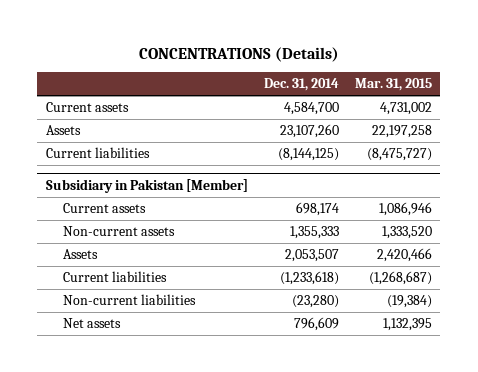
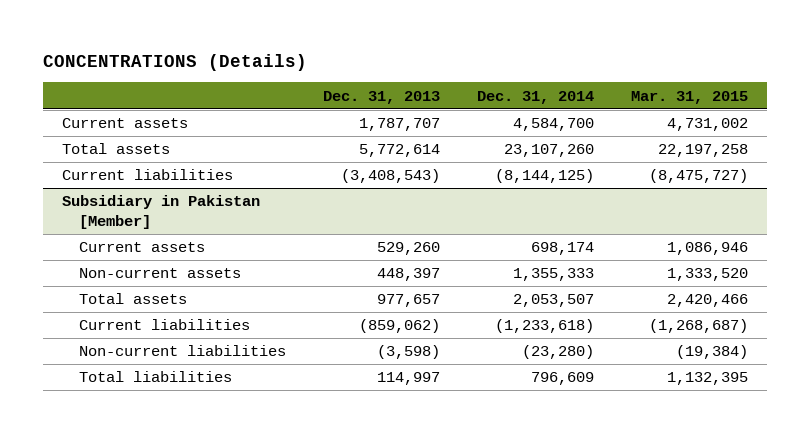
none -> [323,90,441,104] Dec. 31, 2013
[45,125,81,136] Assets -> [61,143,170,155] Total assets
[63,249,99,260] Assets -> [78,293,187,305] Total assets
[63,318,122,329] Net assets -> [78,371,232,383] Total liabilities

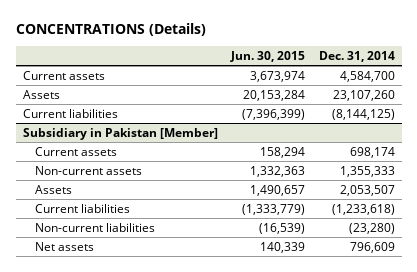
[323,90,441,104] Dec. 31, 2013 -> none
[631,90,749,104] Mar. 31, 2015 -> none
none -> [230,50,306,62] Jun. 30, 2015
[61,143,170,155] Total assets -> [22,89,60,99] Assets
[78,293,187,305] Total assets -> [34,184,72,194] Assets
[78,371,232,383] Total liabilities -> [34,241,94,251] Net assets

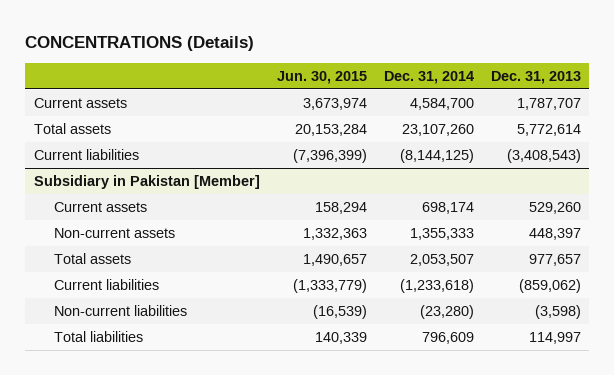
none -> [490,70,581,84] Dec. 31, 2013
[22,89,60,99] Assets -> [33,123,111,135] Total assets
[34,184,72,194] Assets -> [54,253,132,265] Total assets
[34,241,94,251] Net assets -> [54,331,144,343] Total liabilities

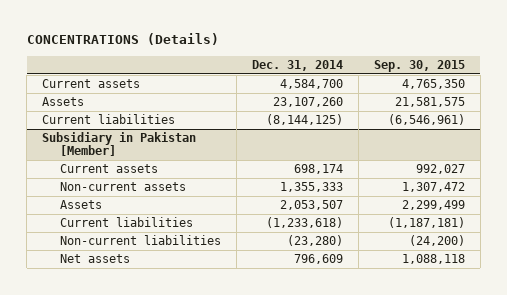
[276,70,367,84] Jun. 30, 2015 -> none
[490,70,581,84] Dec. 31, 2013 -> none
none -> [373,59,465,72] Sep. 30, 2015
[33,123,111,135] Total assets -> [42,97,85,107] Assets
[54,253,132,265] Total assets -> [59,200,102,210] Assets
[54,331,144,343] Total liabilities -> [59,254,130,264] Net assets

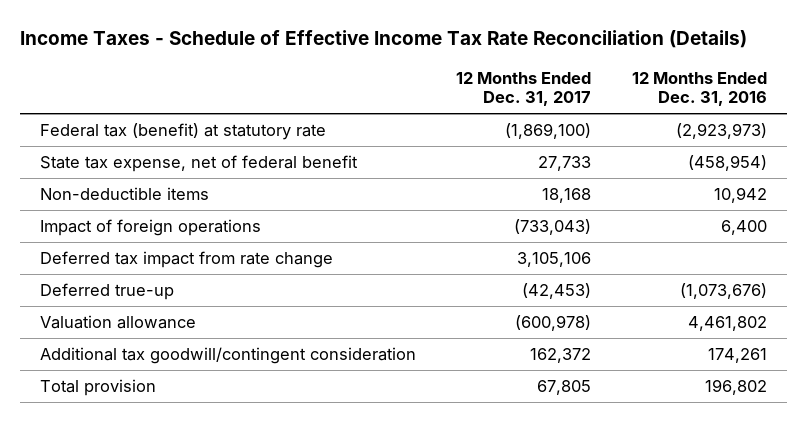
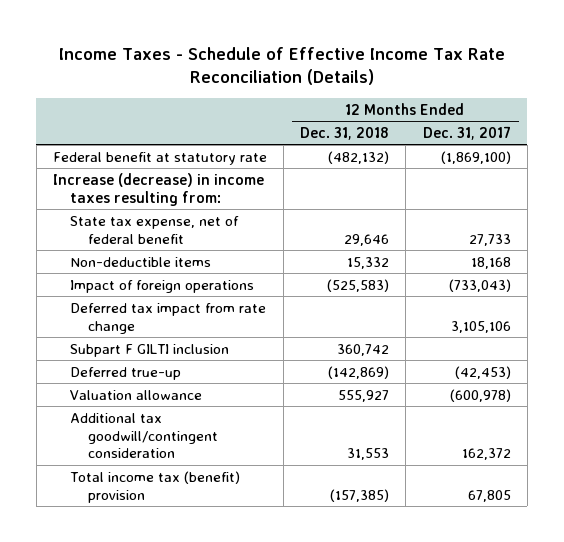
[631,71,767,107] 12 Months Ended Dec. 31, 2016 -> none
none -> [300,126,390,140] Dec. 31, 2018
[39,123,326,141] Federal tax (benefit) at statutory rate -> [52,151,267,165] Federal benefit at statutory rate
none -> [52,172,264,206] Increase (decrease) in income taxes resulting from:
none -> [70,343,230,357] Subpart F GILTI inclusion
[39,379,156,397] Total provision -> [70,470,241,503] Total income tax (benefit) provision

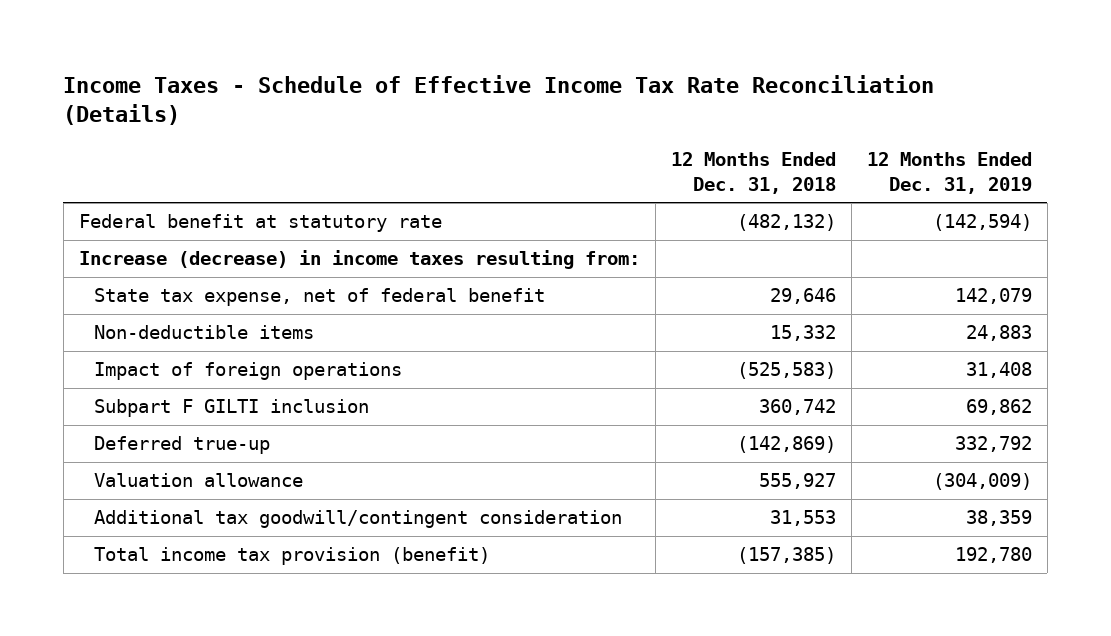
[422,125,511,140] Dec. 31, 2017 -> none
none -> [866,152,1032,194] 12 Months Ended Dec. 31, 2019
[70,302,267,334] Deferred tax impact from rate change -> none
[70,470,241,503] Total income tax (benefit) provision -> [94,547,491,566] Total income tax provision (benefit)

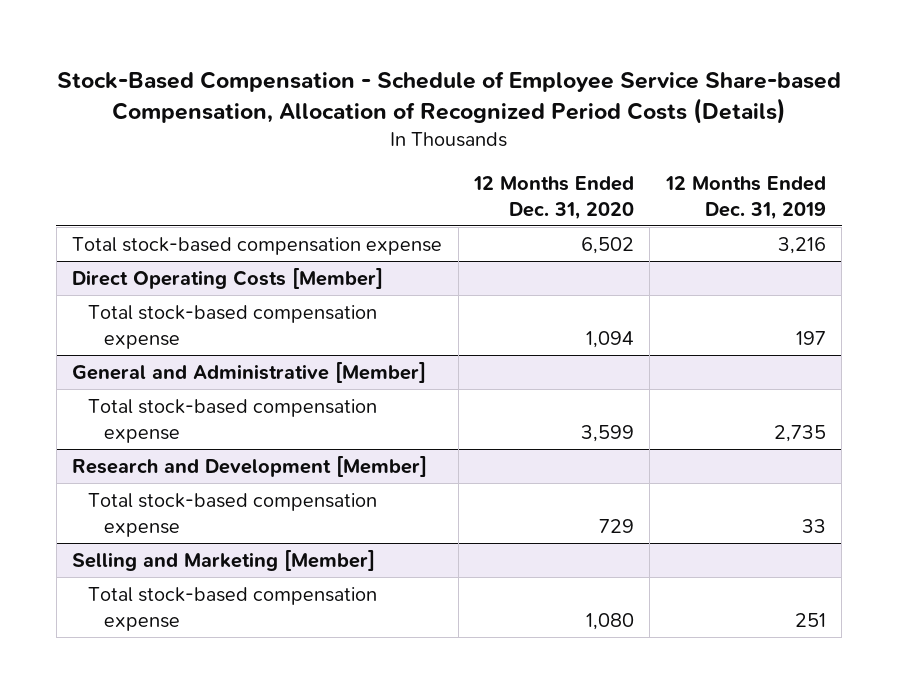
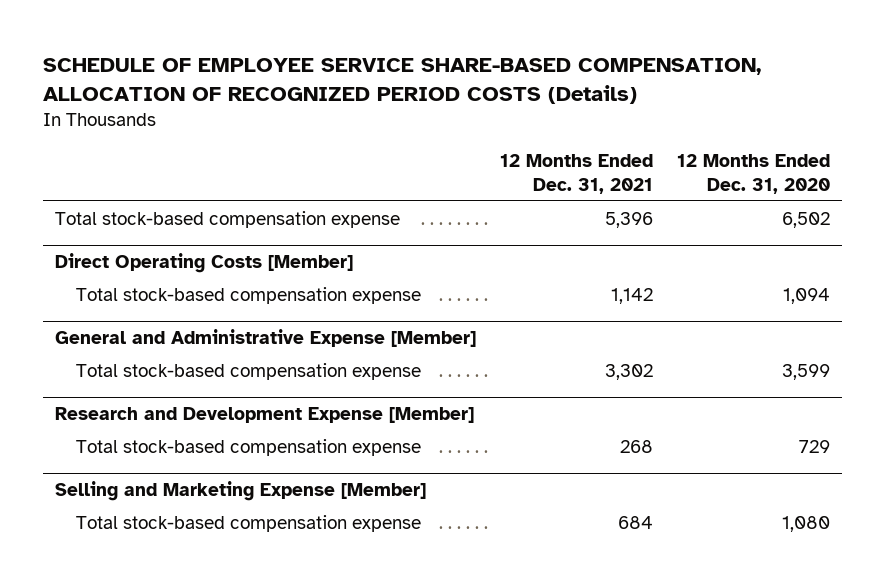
[56,70,841,124] Stock-Based Compensation - Schedule of Employee Service Share-based Compensation, Allocation of Recognized Period Costs (Details) -> [43,58,762,105] SCHEDULE OF EMPLOYEE SERVICE SHARE-BASED COMPENSATION, ALLOCATION OF RECOGNIZED PERIOD COSTS (Details)
[664,175,826,221] 12 Months Ended Dec. 31, 2019 -> none
none -> [499,154,653,194] 12 Months Ended Dec. 31, 2021
[72,361,427,383] General and Administrative [Member] -> [55,329,477,348] General and Administrative Expense [Member]
[72,455,428,477] Research and Development [Member] -> [55,407,475,424] Research and Development Expense [Member]
[72,549,376,571] Selling and Marketing [Member] -> [55,481,427,502] Selling and Marketing Expense [Member]

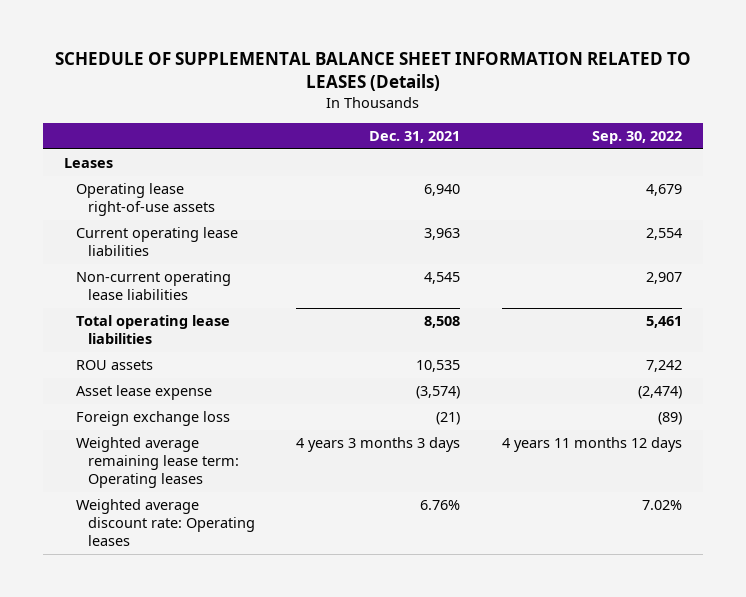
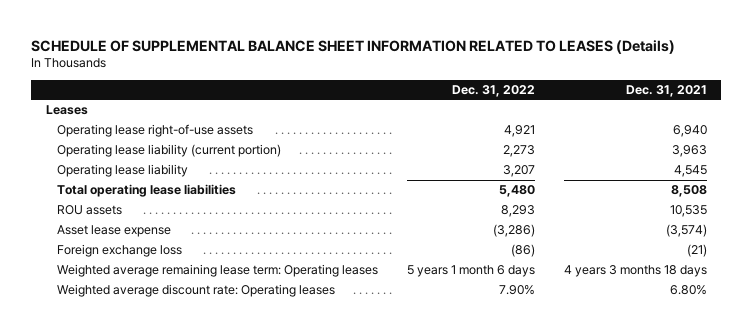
[592,130,683,144] Sep. 30, 2022 -> none
none -> [451,85,535,98] Dec. 31, 2022
[75,227,238,257] Current operating lease liabilities -> [57,144,282,158] Operating lease liability (current portion)
[75,271,231,301] Non-current operating lease liabilities -> [57,164,189,178] Operating lease liability
[296,437,461,453] 4 years 3 months 3 days -> [563,265,707,278] 4 years 3 months 18 days
[420,500,461,511] 6.76% -> [669,285,707,296] 6.80%

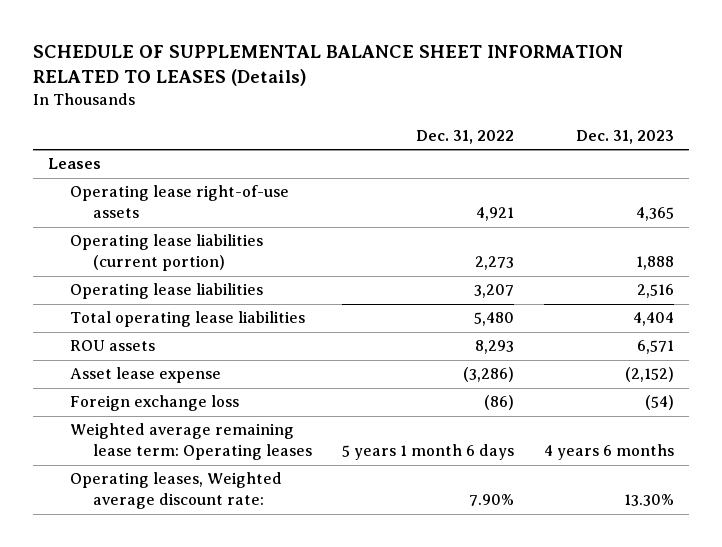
[625,85,707,98] Dec. 31, 2021 -> none
none -> [576,129,675,144] Dec. 31, 2023
[57,144,282,158] Operating lease liability (current portion) -> [70,234,264,272] Operating lease liabilities (current portion)
[57,164,189,178] Operating lease liability -> [70,283,264,300] Operating lease liabilities
[57,284,336,298] Weighted average discount rate: Operating leases -> [70,472,283,510] Operating leases, Weighted average discount rate:

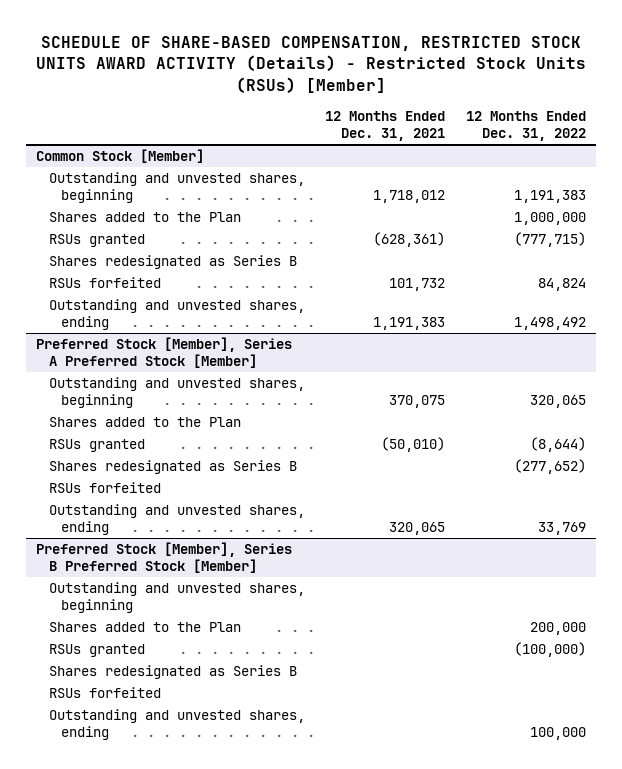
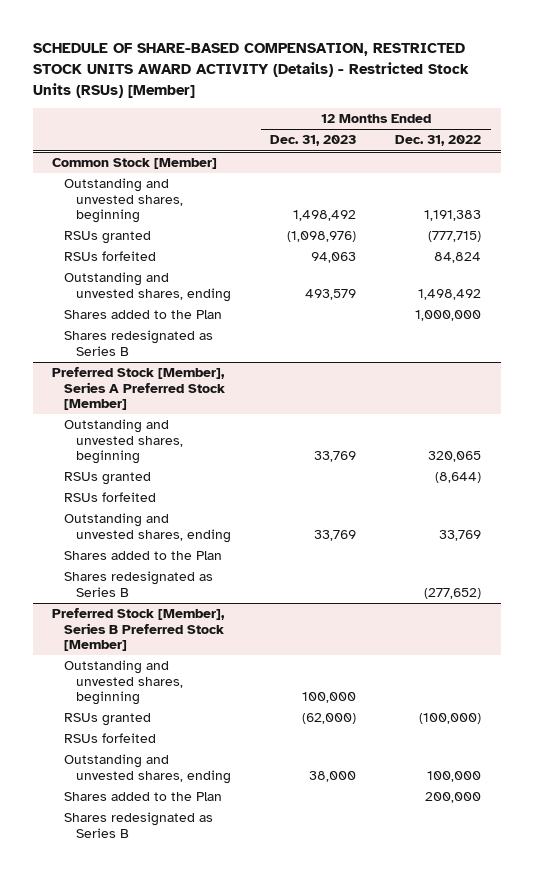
[325,111,446,142] 12 Months Ended Dec. 31, 2021 -> none
none -> [270,135,357,147] Dec. 31, 2023
[48,212,241,223] Shares added to the Plan -> [64,310,223,320] Shares added to the Plan
[48,255,297,270] Shares redesignated as Series B -> [64,330,214,356] Shares redesignated as Series B
[48,417,241,428] Shares added to the Plan -> [64,551,223,561] Shares added to the Plan
[48,460,297,475] Shares redesignated as Series B -> [64,571,214,597] Shares redesignated as Series B
[48,622,241,633] Shares added to the Plan -> [64,792,223,802] Shares added to the Plan
[48,665,297,680] Shares redesignated as Series B -> [64,812,214,838] Shares redesignated as Series B

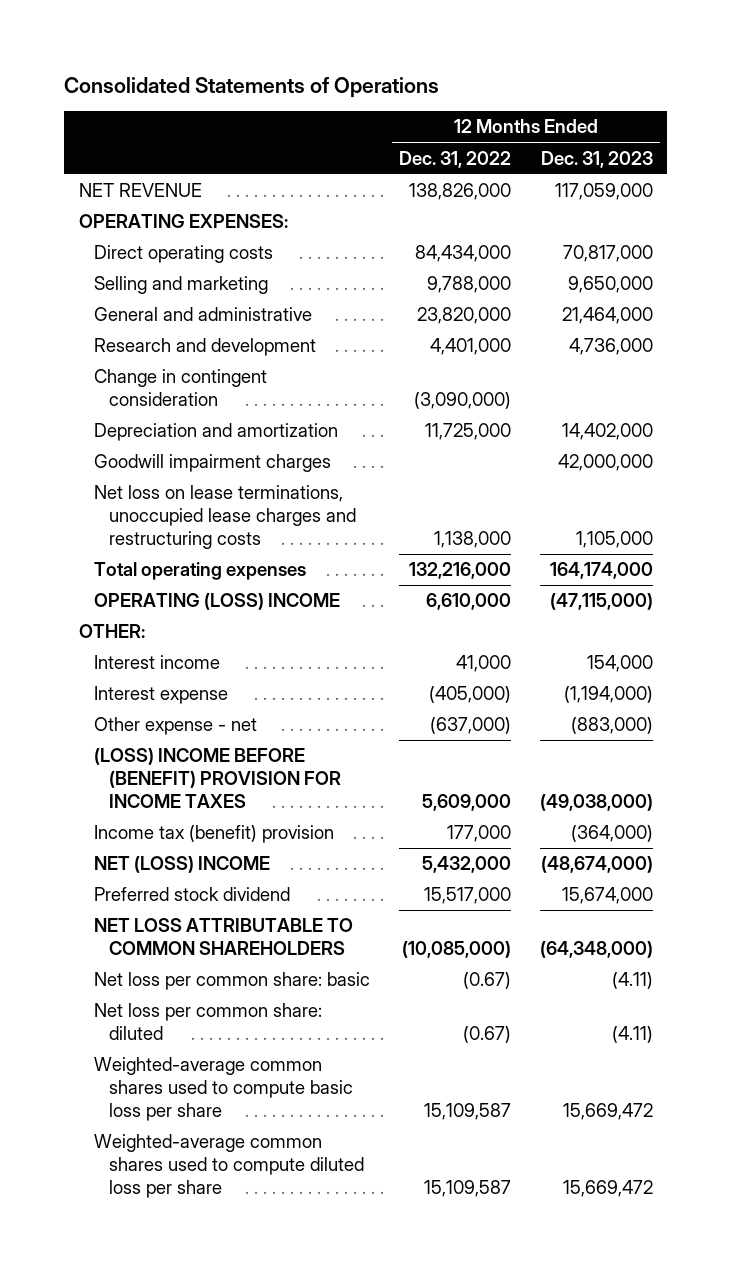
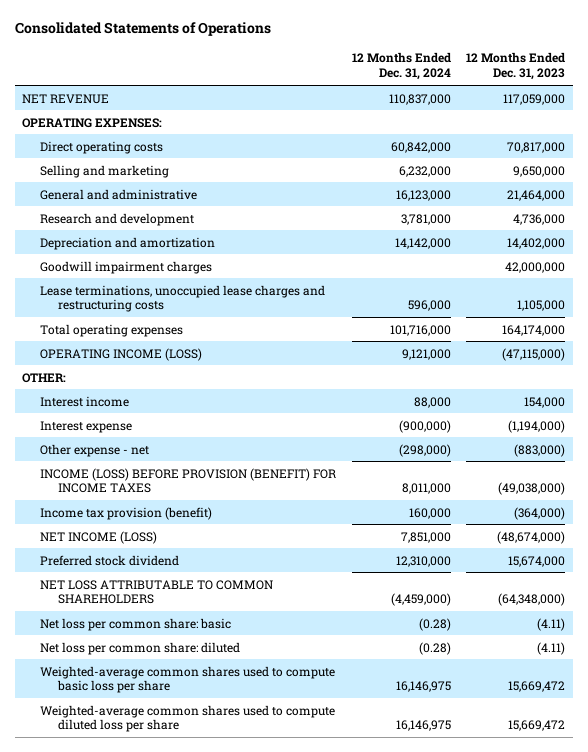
[398,150,511,168] Dec. 31, 2022 -> none
none -> [351,52,451,81] 12 Months Ended Dec. 31, 2024
[93,369,267,407] Change in contingent consideration -> none
[93,485,356,549] Net loss on lease terminations, unoccupied lease charges and restructuring costs -> [39,284,325,313] Lease terminations, unoccupied lease charges and restructuring costs
[93,593,340,611] OPERATING (LOSS) INCOME -> [39,347,202,361] OPERATING INCOME (LOSS)
[93,748,341,808] (LOSS) INCOME BEFORE (BENEFIT) PROVISION FOR INCOME TAXES -> [39,467,336,494] INCOME (LOSS) BEFORE PROVISION (BENEFIT) FOR INCOME TAXES
[93,825,334,844] Income tax (benefit) provision -> [39,506,212,520] Income tax provision (benefit)
[93,856,270,874] NET (LOSS) INCOME -> [39,530,157,544] NET INCOME (LOSS)

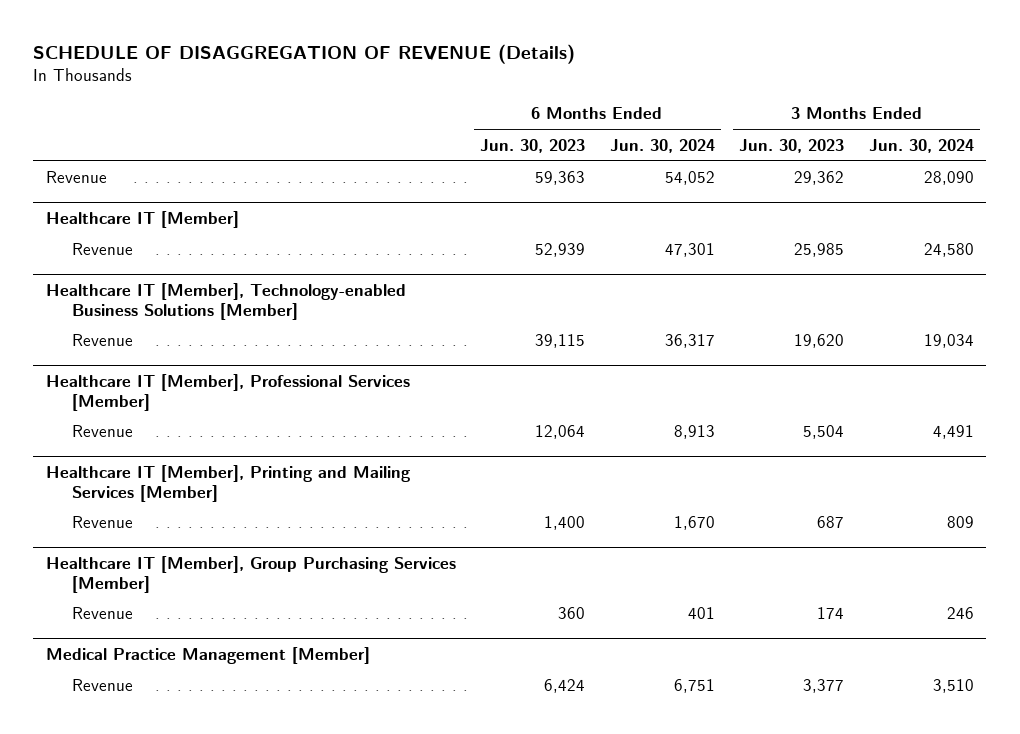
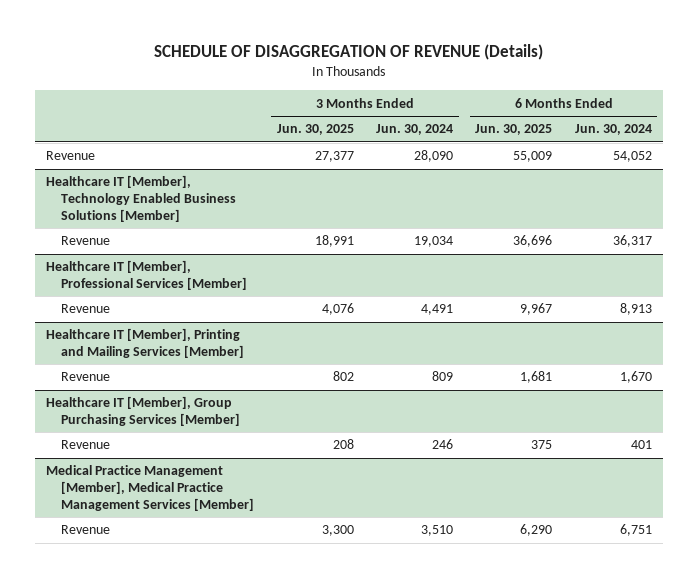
[480,138,586,153] Jun. 30, 2023 -> none
[739,138,845,153] Jun. 30, 2023 -> none
none -> [276,124,354,136] Jun. 30, 2025
none -> [475,124,553,136] Jun. 30, 2025
[45,211,239,229] Healthcare IT [Member] -> none
[71,243,133,256] Revenue -> none
[45,283,406,320] Healthcare IT [Member], Technology-enabled Business Solutions [Member] -> [46,175,237,222] Healthcare IT [Member], Technology Enabled Business Solutions [Member]
[45,647,370,665] Medical Practice Management [Member] -> [46,465,255,511] Medical Practice Management [Member], Medical Practice Management Services [Member]

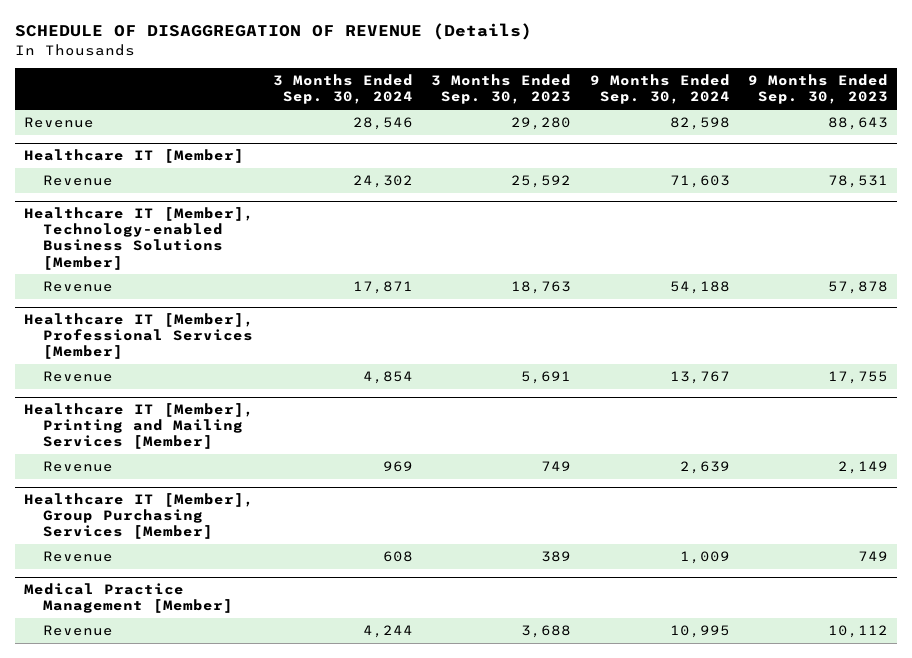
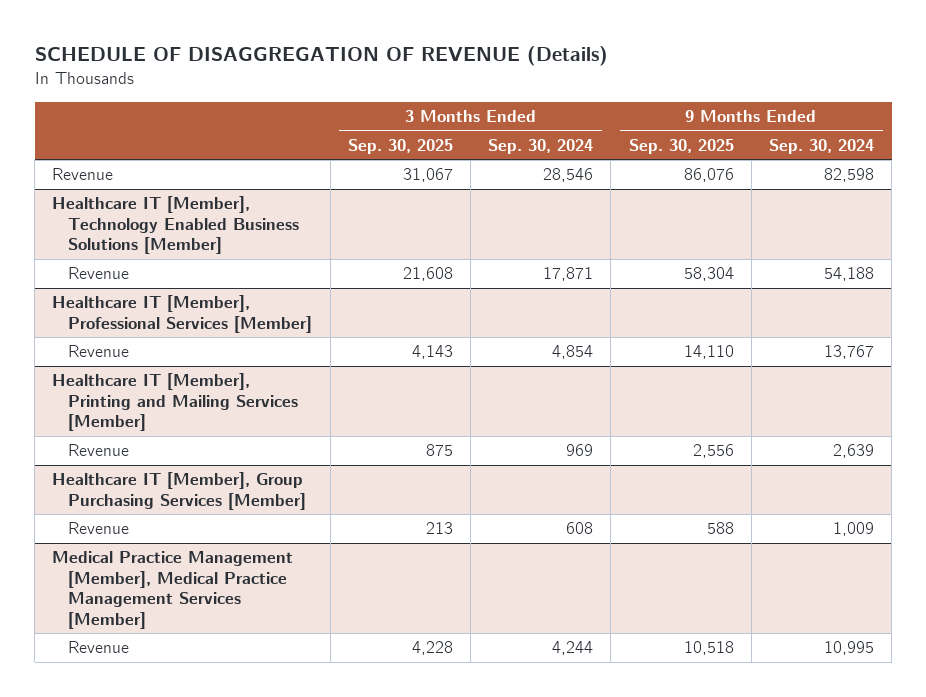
[431,74,572,105] 3 Months Ended Sep. 30, 2023 -> none
[748,74,889,105] 9 Months Ended Sep. 30, 2023 -> none
none -> [347,138,453,154] Sep. 30, 2025
none -> [628,138,734,154] Sep. 30, 2025
[24,149,245,164] Healthcare IT [Member] -> none
[43,175,114,187] Revenue -> none
[24,207,255,270] Healthcare IT [Member], Technology-enabled Business Solutions [Member] -> [52,196,300,255] Healthcare IT [Member], Technology Enabled Business Solutions [Member]
[24,583,234,614] Medical Practice Management [Member] -> [52,551,294,629] Medical Practice Management [Member], Medical Practice Management Services [Member]

